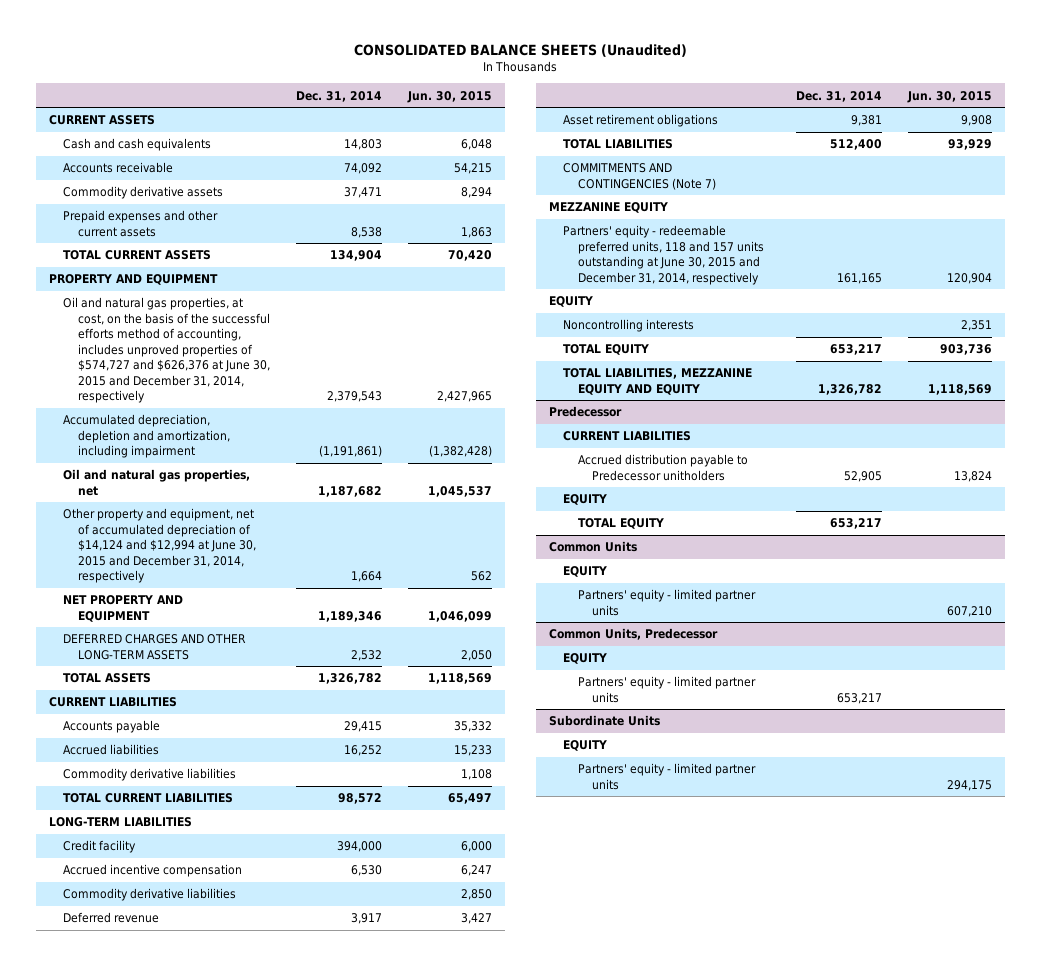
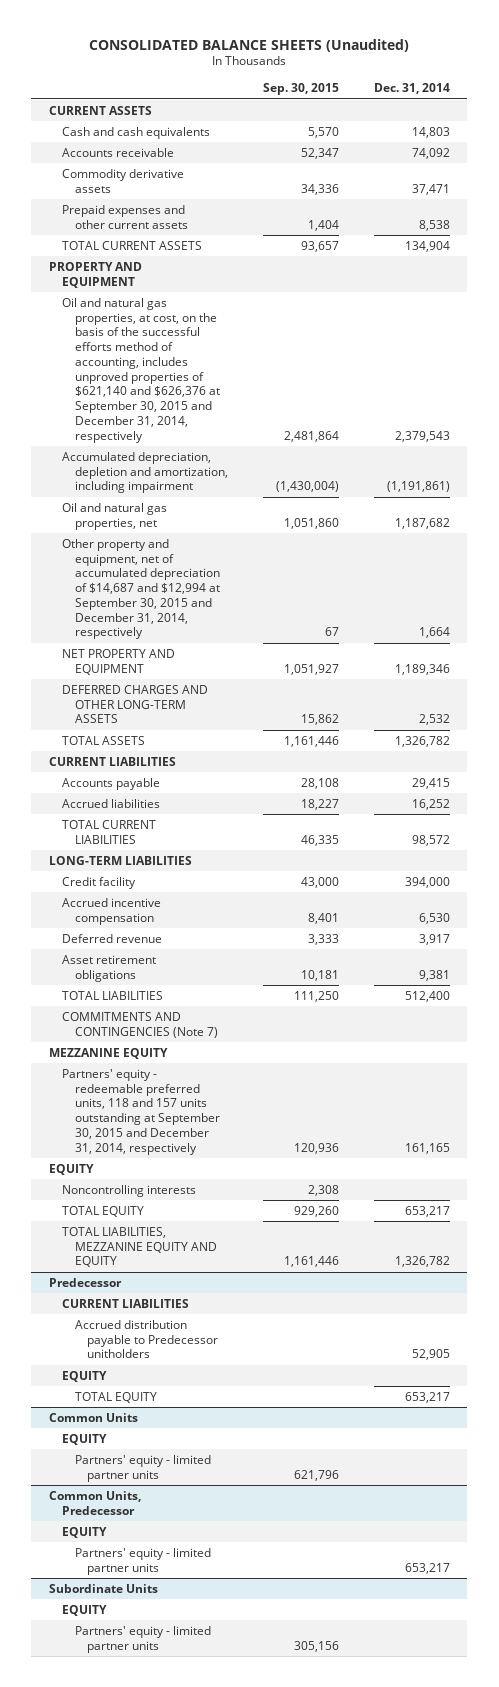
[407,90,493,103] Jun. 30, 2015 -> none
none -> [262,83,339,96] Sep. 30, 2015
[63,297,270,404] Oil and natural gas properties, at cost, on the basis of the successful efforts method of accounting, includes unproved properties of $574,727 and $626,376 at June 30, 2015 and December 31, 2014, respectively -> [61,297,220,443] Oil and natural gas properties, at cost, on the basis of the successful efforts method of accounting, includes unproved properties of $621,140 and $626,376 at September 30, 2015 and December 31, 2014, respectively
[63,508,256,584] Other property and equipment, net of accumulated depreciation of $14,124 and $12,994 at June 30, 2015 and December 31, 2014, respectively -> [61,538,220,640] Other property and equipment, net of accumulated depreciation of $14,687 and $12,994 at September 30, 2015 and December 31, 2014, respectively
[63,768,237,782] Commodity derivative liabilities -> none
[63,888,237,902] Commodity derivative liabilities -> none
[563,225,764,285] Partners' equity - redeemable preferred units, 118 and 157 units outstanding at June 30, 2015 and December 31, 2014, respectively -> [61,1068,220,1155] Partners' equity - redeemable preferred units, 118 and 157 units outstanding at September 30, 2015 and December 31, 2014, respectively

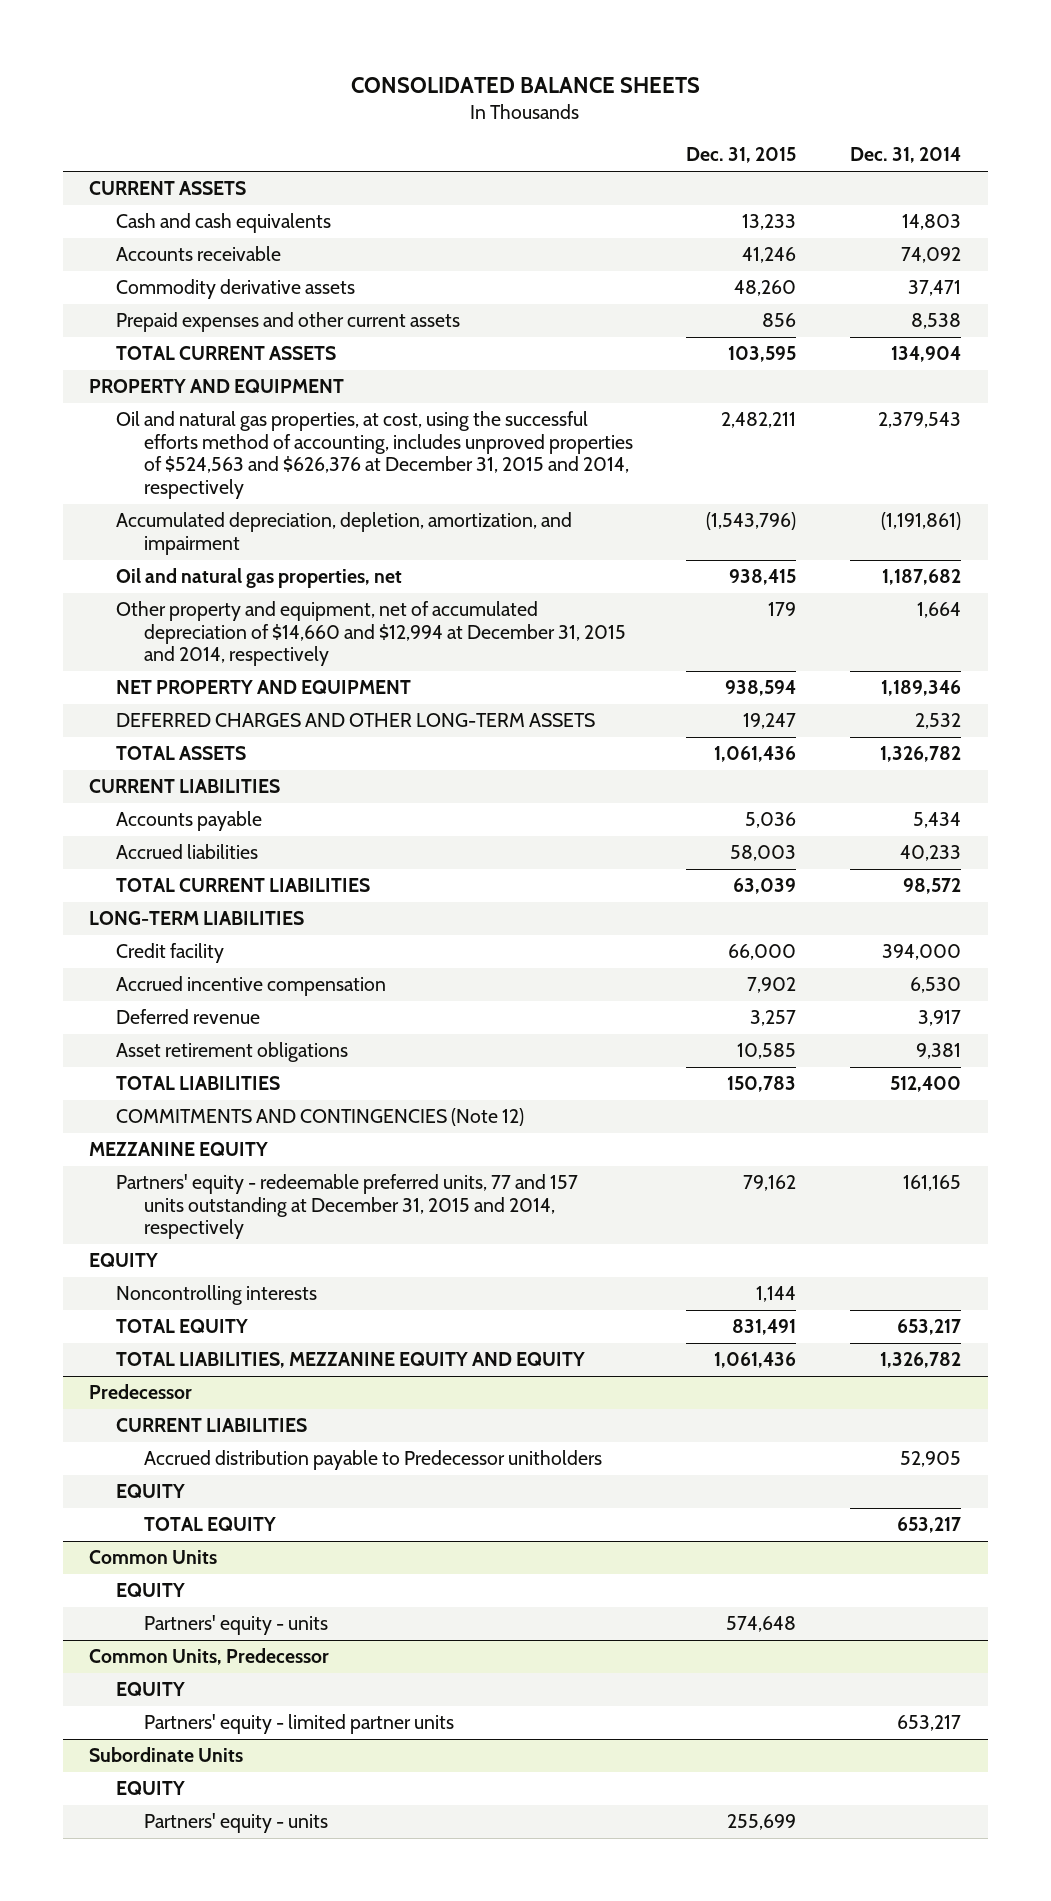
[89,38,410,52] CONSOLIDATED BALANCE SHEETS (Unaudited) -> [351,76,701,93] CONSOLIDATED BALANCE SHEETS
[262,83,339,96] Sep. 30, 2015 -> none
none -> [686,147,797,164] Dec. 31, 2015
[61,297,220,443] Oil and natural gas properties, at cost, on the basis of the successful efforts method of accounting, includes unproved properties of $621,140 and $626,376 at September 30, 2015 and December 31, 2014, respectively -> [116,411,633,499] Oil and natural gas properties, at cost, using the successful efforts method of accounting, includes unproved properties of $524,563 and $626,376 at December 31, 2015 and 2014, respectively
[61,451,228,494] Accumulated depreciation, depletion and amortization, including impairment -> [116,512,573,555] Accumulated depreciation, depletion, amortization, and impairment
[61,538,220,640] Other property and equipment, net of accumulated depreciation of $14,687 and $12,994 at September 30, 2015 and December 31, 2014, respectively -> [116,601,626,667] Other property and equipment, net of accumulated depreciation of $14,660 and $12,994 at December 31, 2015 and 2014, respectively
[411,777,450,789] 29,415 -> [913,812,962,829] 5,434
[411,798,450,810] 16,252 -> [900,845,962,862] 40,233
[61,1011,218,1038] COMMITMENTS AND CONTINGENCIES (Note 7) -> [116,1108,525,1127] COMMITMENTS AND CONTINGENCIES (Note 12)
[61,1068,220,1155] Partners' equity - redeemable preferred units, 118 and 157 units outstanding at September 30, 2015 and December 31, 2014, respectively -> [116,1174,579,1240] Partners' equity - redeemable preferred units, 77 and 157 units outstanding at December 31, 2015 and 2014, respectively
[74,1454,211,1482] Partners' equity - limited partner units -> [143,1615,328,1636] Partners' equity - units
[74,1625,211,1653] Partners' equity - limited partner units -> [143,1813,328,1834] Partners' equity - units

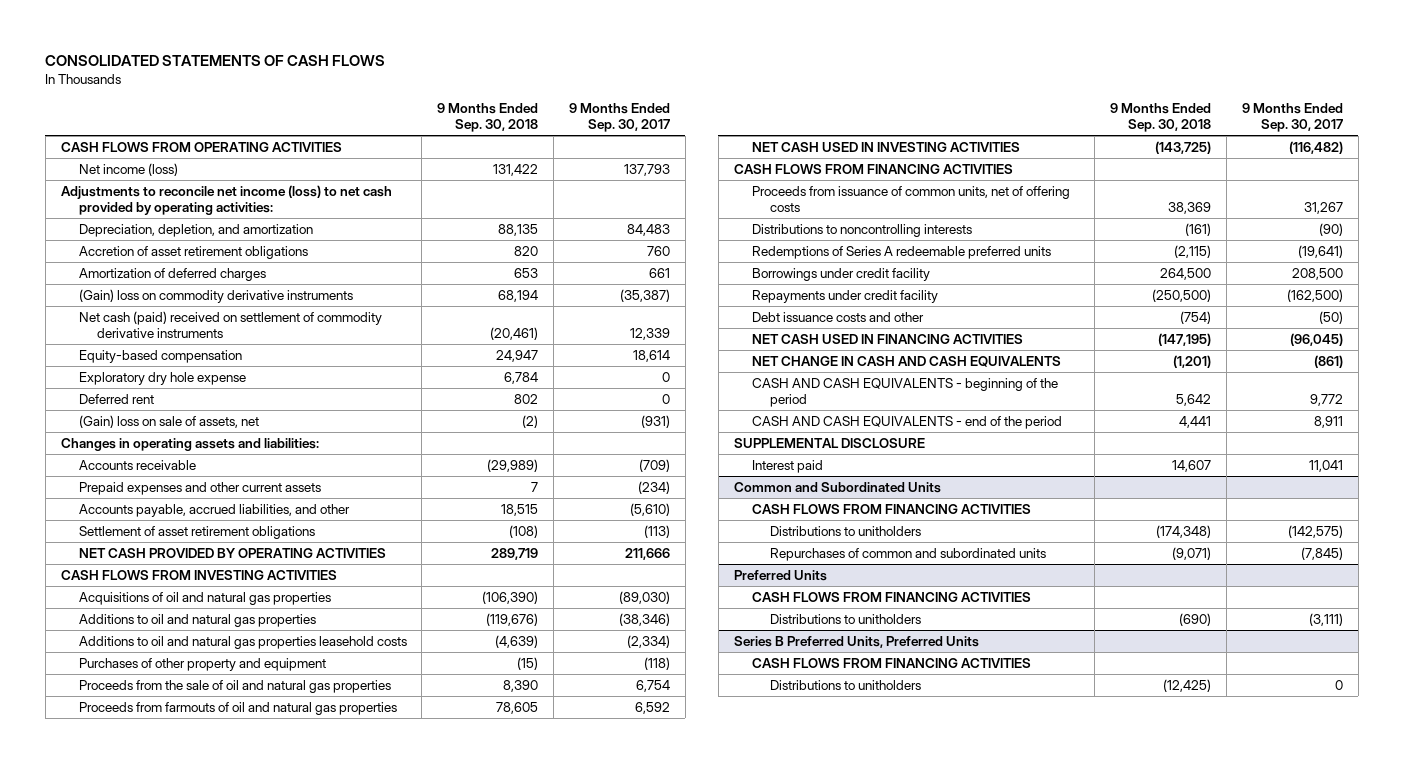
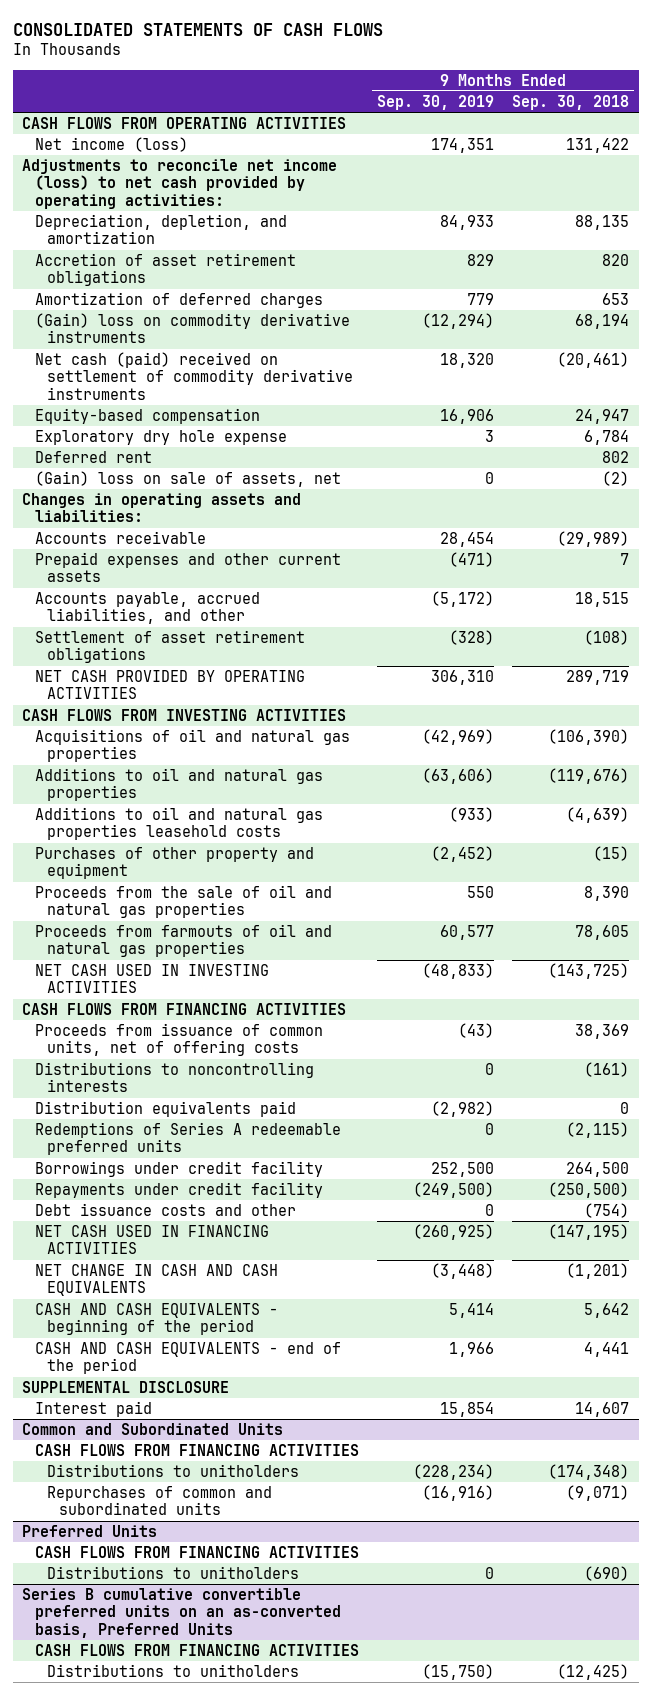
[568,102,670,133] 9 Months Ended Sep. 30, 2017 -> none
none -> [376,94,494,110] Sep. 30, 2019
none -> [34,1100,296,1117] Distribution equivalents paid
[733,635,979,648] Series B Preferred Units, Preferred Units -> none
none -> [22,1587,341,1638] Series B cumulative convertible preferred units on an as-converted basis, Preferred Units

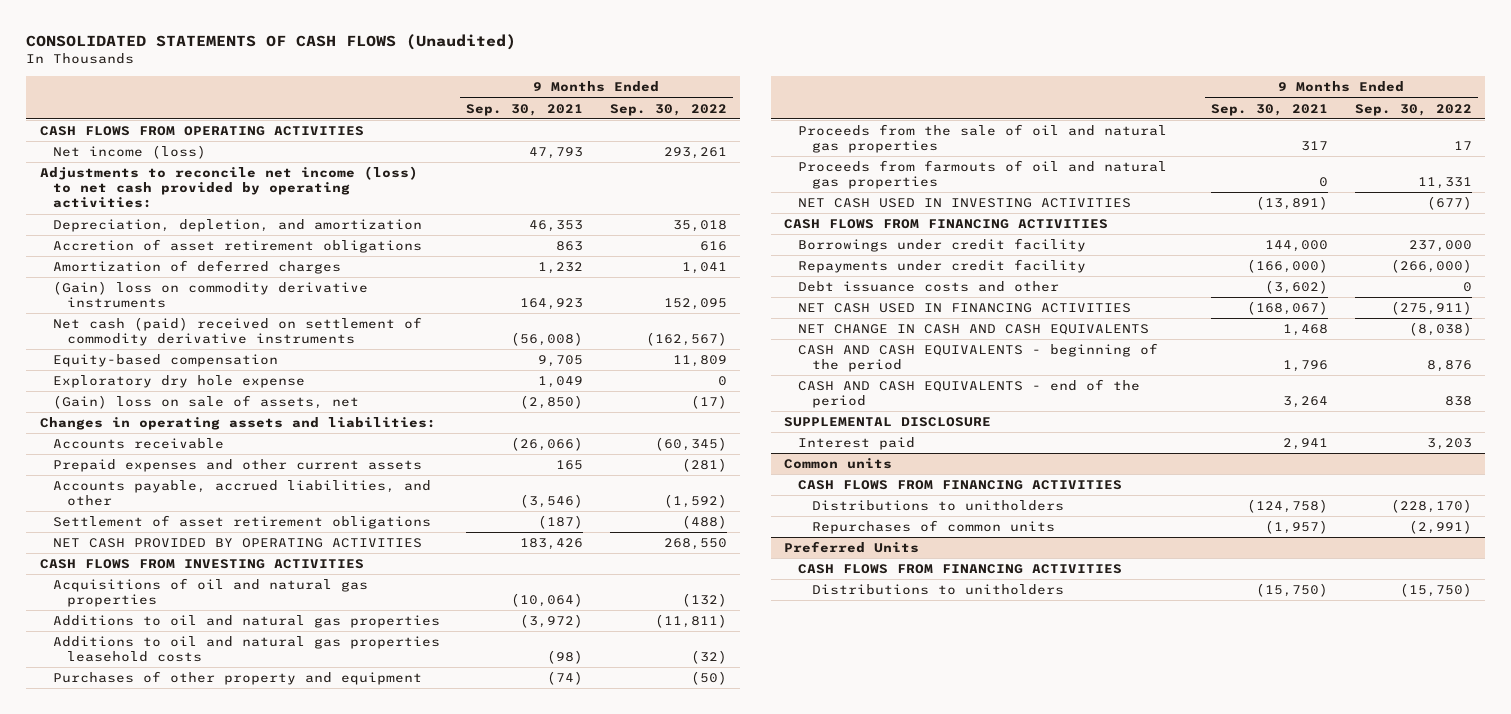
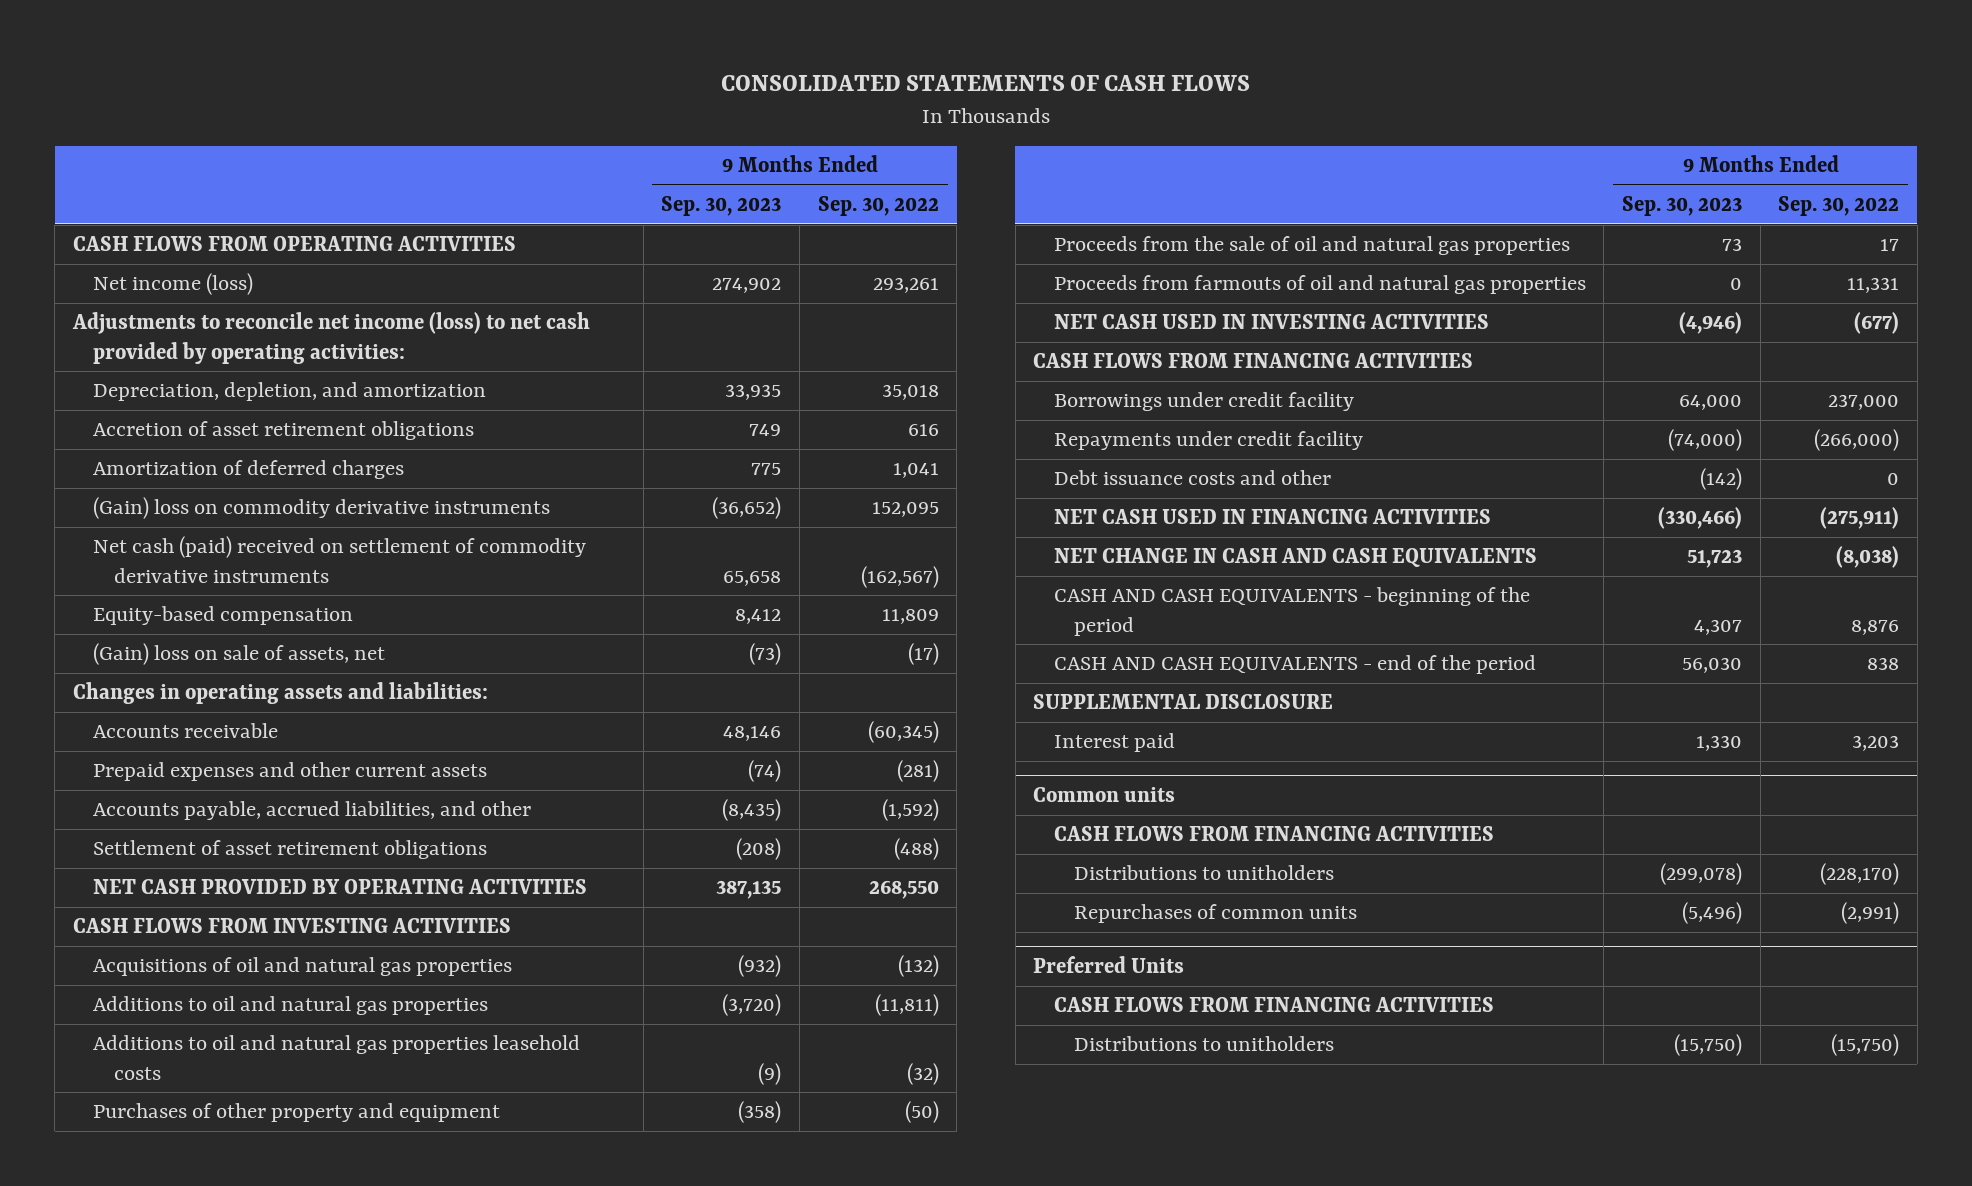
[26,34,517,51] CONSOLIDATED STATEMENTS OF CASH FLOWS (Unaudited) -> [721,75,1251,92] CONSOLIDATED STATEMENTS OF CASH FLOWS
[466,103,584,116] Sep. 30, 2021 -> none
none -> [661,195,782,216] Sep. 30, 2023
[53,375,306,389] Exploratory dry hole expense -> none

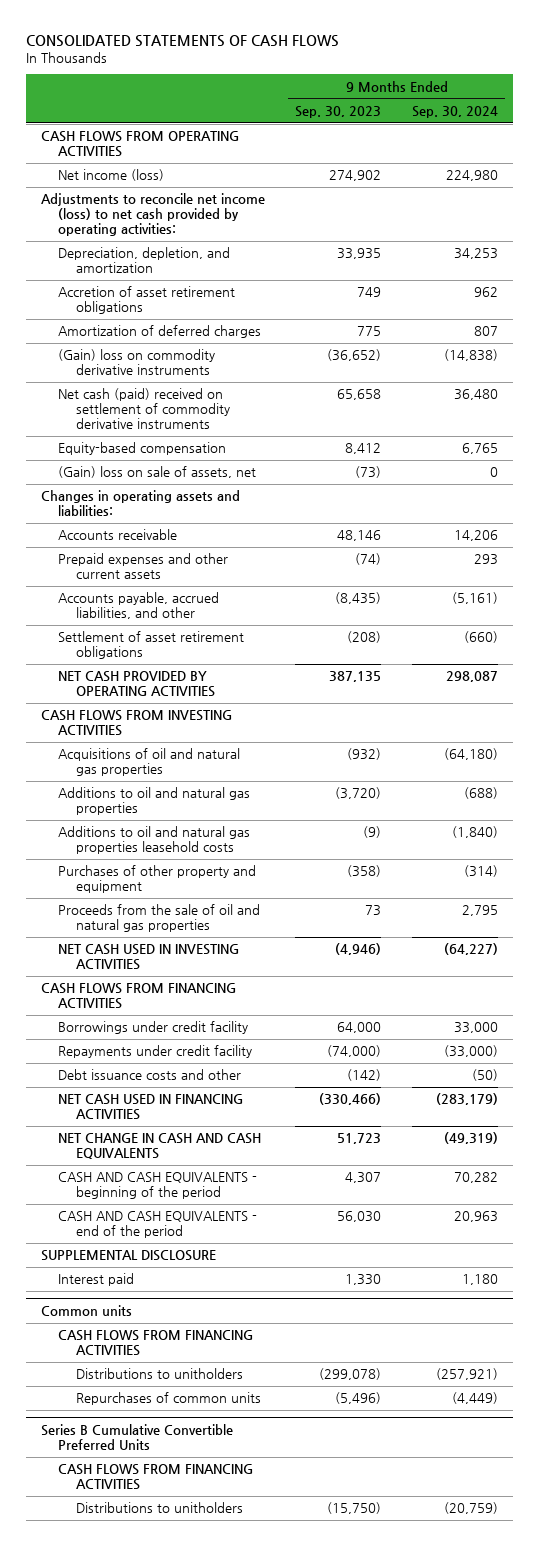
[817,195,939,216] Sep. 30, 2022 -> none
none -> [411,105,498,118] Sep. 30, 2024
[1053,275,1586,295] Proceeds from farmouts of oil and natural gas properties -> none
[1033,955,1185,973] Preferred Units -> none
none -> [41,1423,234,1450] Series B Cumulative Convertible Preferred Units

